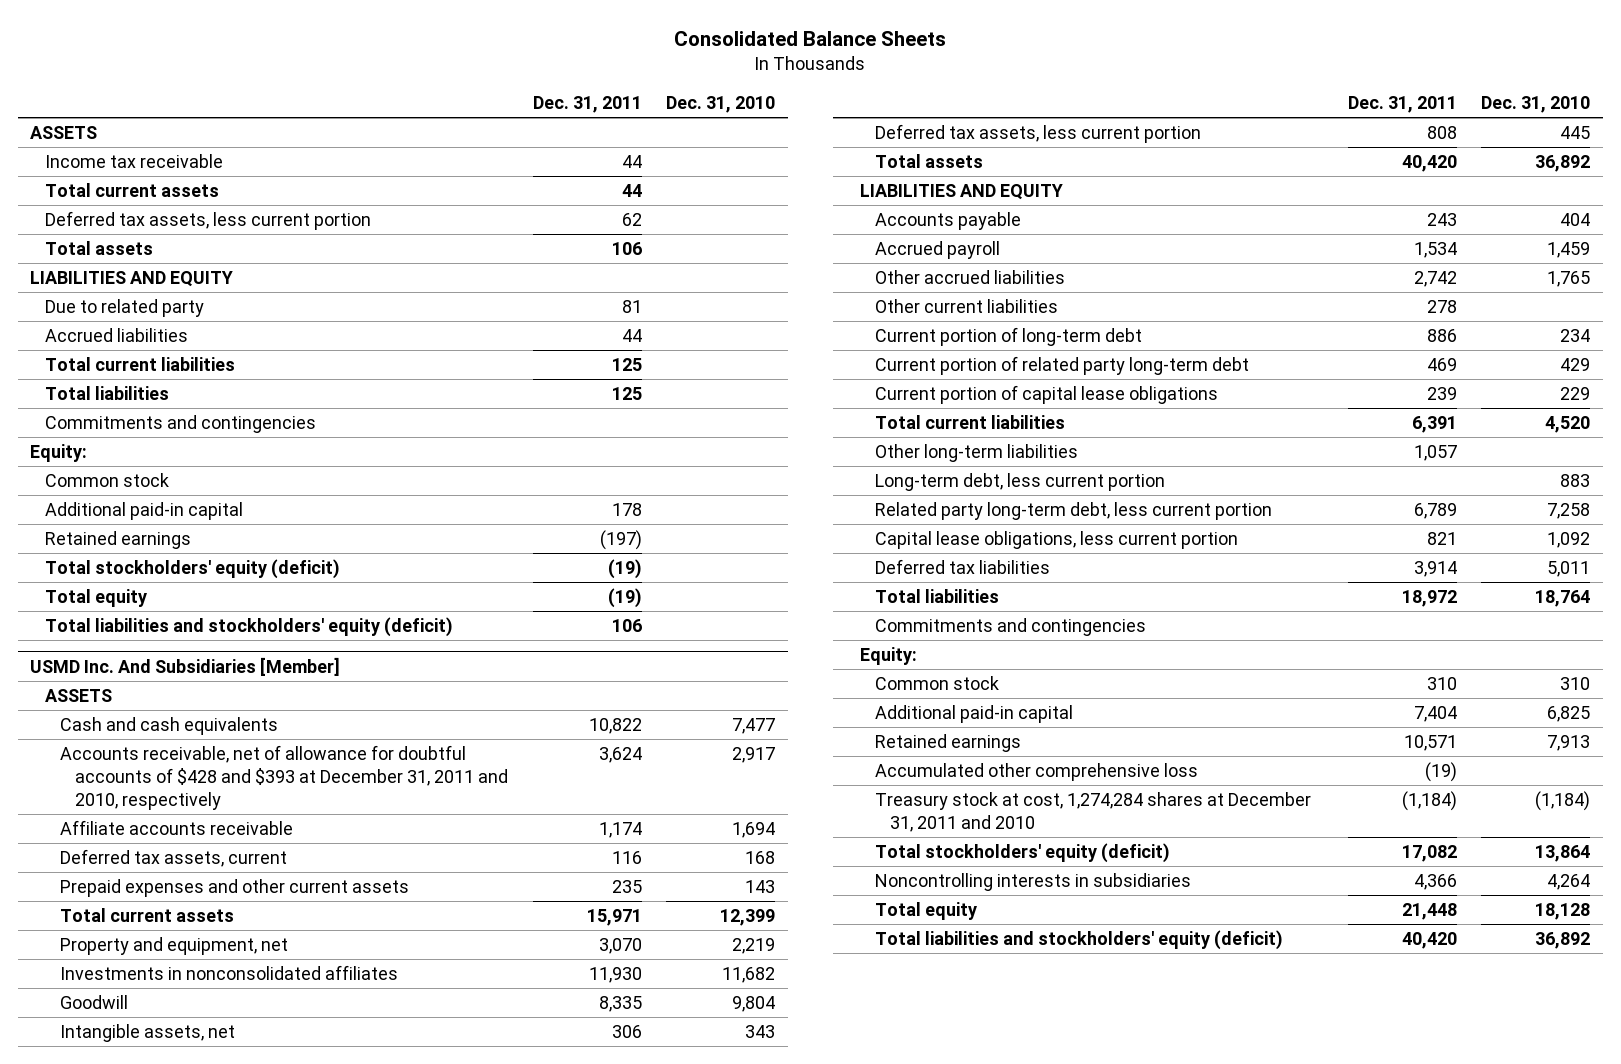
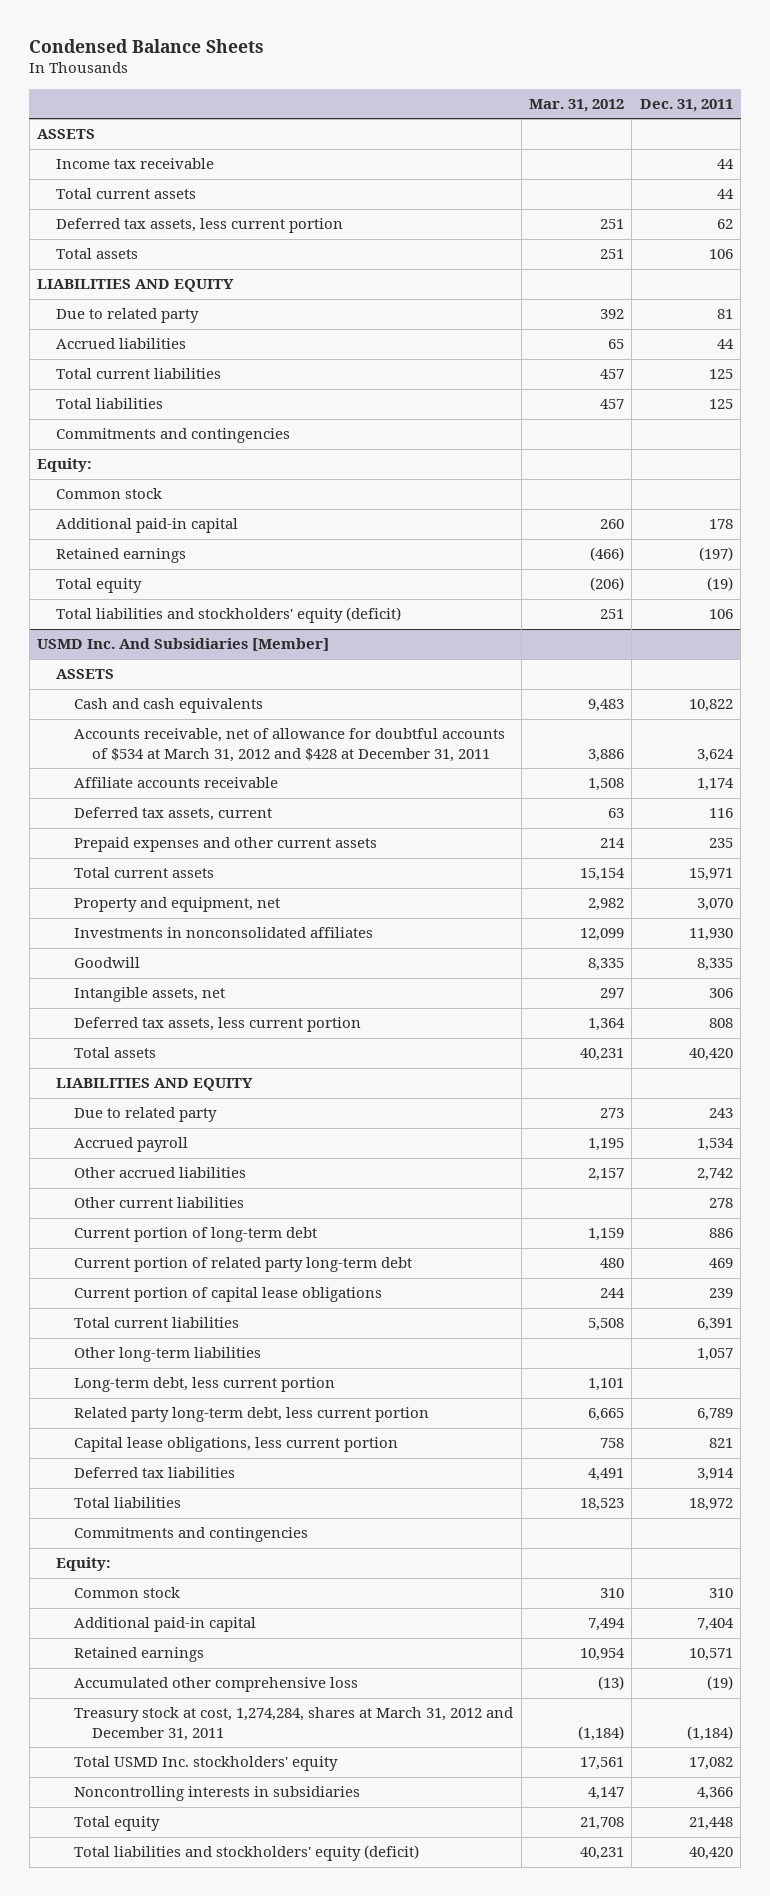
[674,30,947,46] Consolidated Balance Sheets -> [29,39,265,54] Condensed Balance Sheets
[666,96,776,114] Dec. 31, 2010 -> none
none -> [529,98,625,112] Mar. 31, 2012
[45,559,341,580] Total stockholders' equity (deficit) -> none
[60,745,509,811] Accounts receivable, net of allowance for doubtful accounts of $428 and $393 at December 31, 2011 and 2010, respectively -> [74,728,506,762] Accounts receivable, net of allowance for doubtful accounts of $534 at March 31, 2012 and $428 at December 31, 2011
[874,212,1021,231] Accounts payable -> [74,1107,218,1123] Due to related party
[874,792,1311,833] Treasury stock at cost, 1,274,284 shares at December 31, 2011 and 2010 -> [74,1707,514,1741] Treasury stock at cost, 1,274,284, shares at March 31, 2012 and December 31, 2011
[874,843,1170,864] Total stockholders' equity (deficit) -> [74,1756,339,1772] Total USMD Inc. stockholders' equity

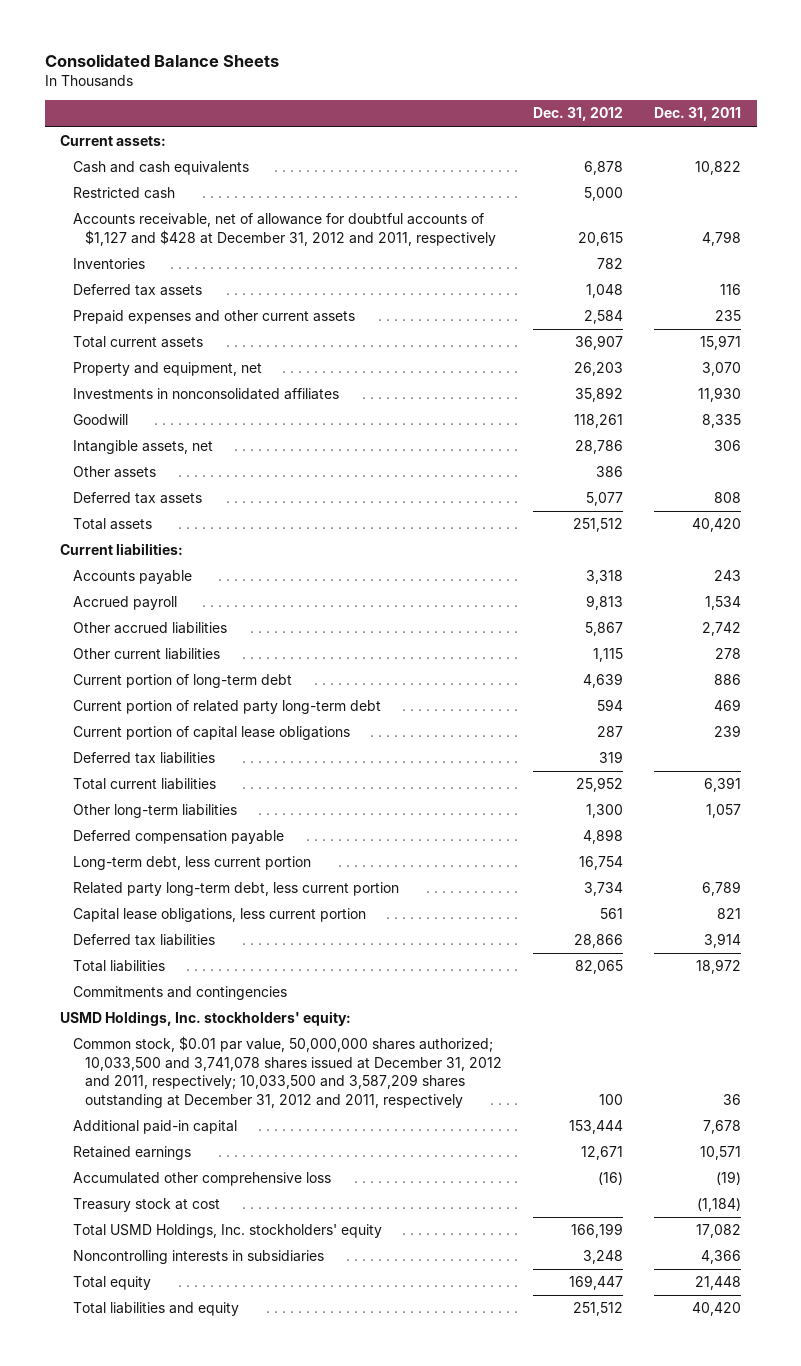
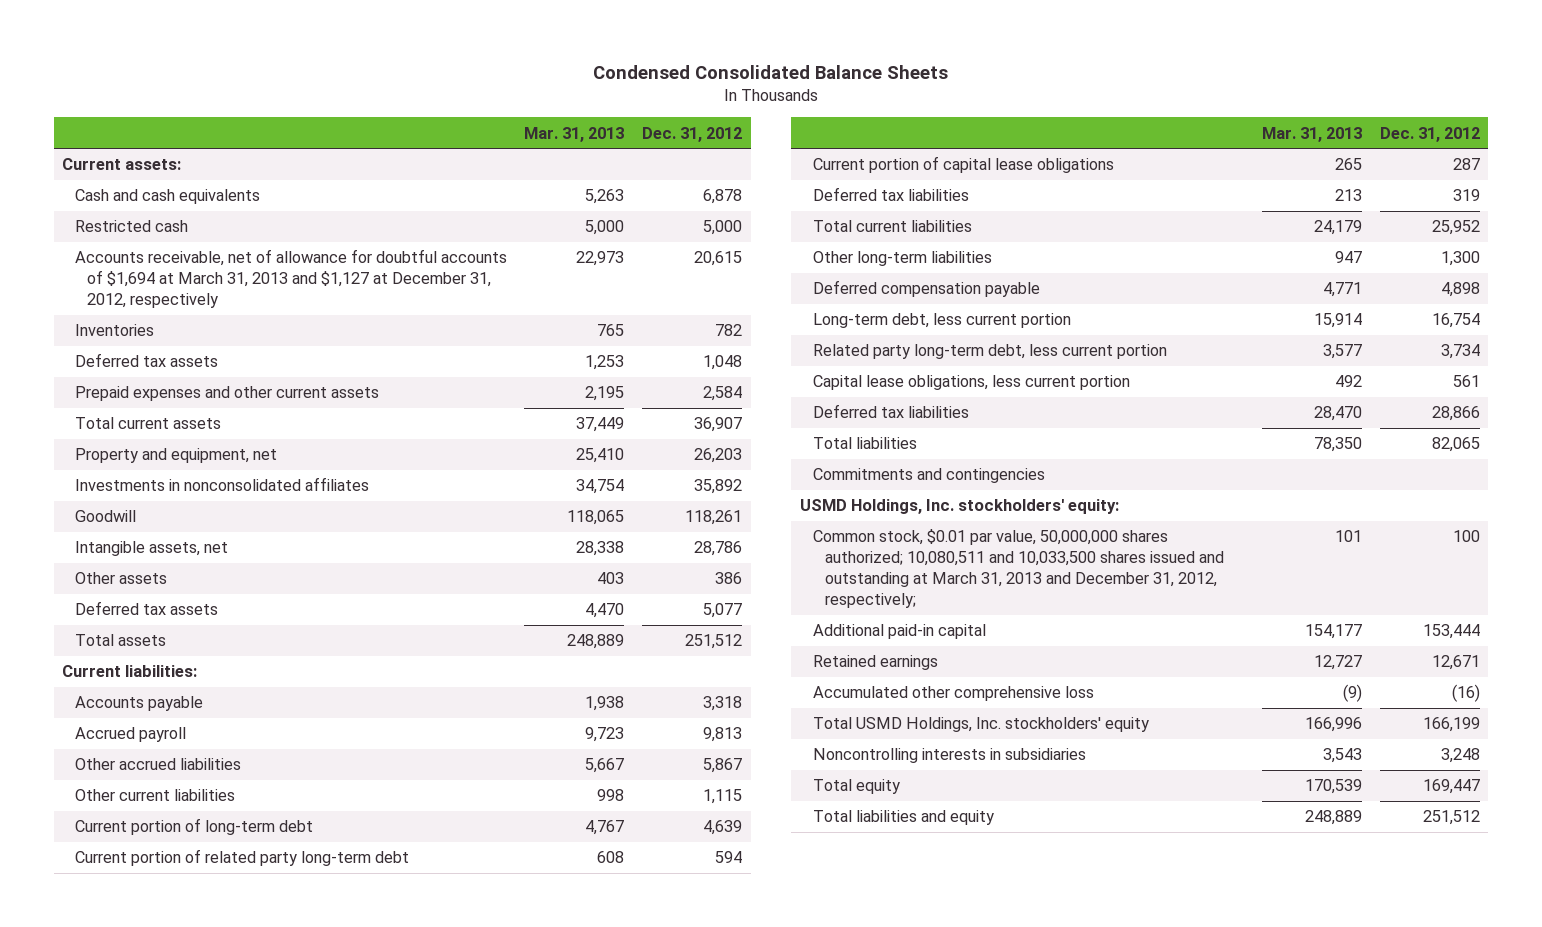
[44,53,279,67] Consolidated Balance Sheets -> [593,64,949,79] Condensed Consolidated Balance Sheets
[654,107,742,122] Dec. 31, 2011 -> none
none -> [524,126,625,142] Mar. 31, 2013
[72,213,496,246] Accounts receivable, net of allowance for doubtful accounts of $1,127 and $428 at December 31, 2012 and 2011, respectively -> [74,249,507,308] Accounts receivable, net of allowance for doubtful accounts of $1,694 at March 31, 2013 and $1,127 at December 31, 2012, respectively
[72,1036,502,1108] Common stock, $0.01 par value, 50,000,000 shares authorized; 10,033,500 and 3,741,078 shares issued at December 31, 2012 and 2011, respectively; 10,033,500 and 3,587,209 shares outstanding at December 31, 2012 and 2011, respectively -> [812,529,1225,608] Common stock, $0.01 par value, 50,000,000 shares authorized; 10,080,511 and 10,033,500 shares issued and outstanding at March 31, 2013 and December 31, 2012, respectively;
[72,1198,220,1213] Treasury stock at cost -> none

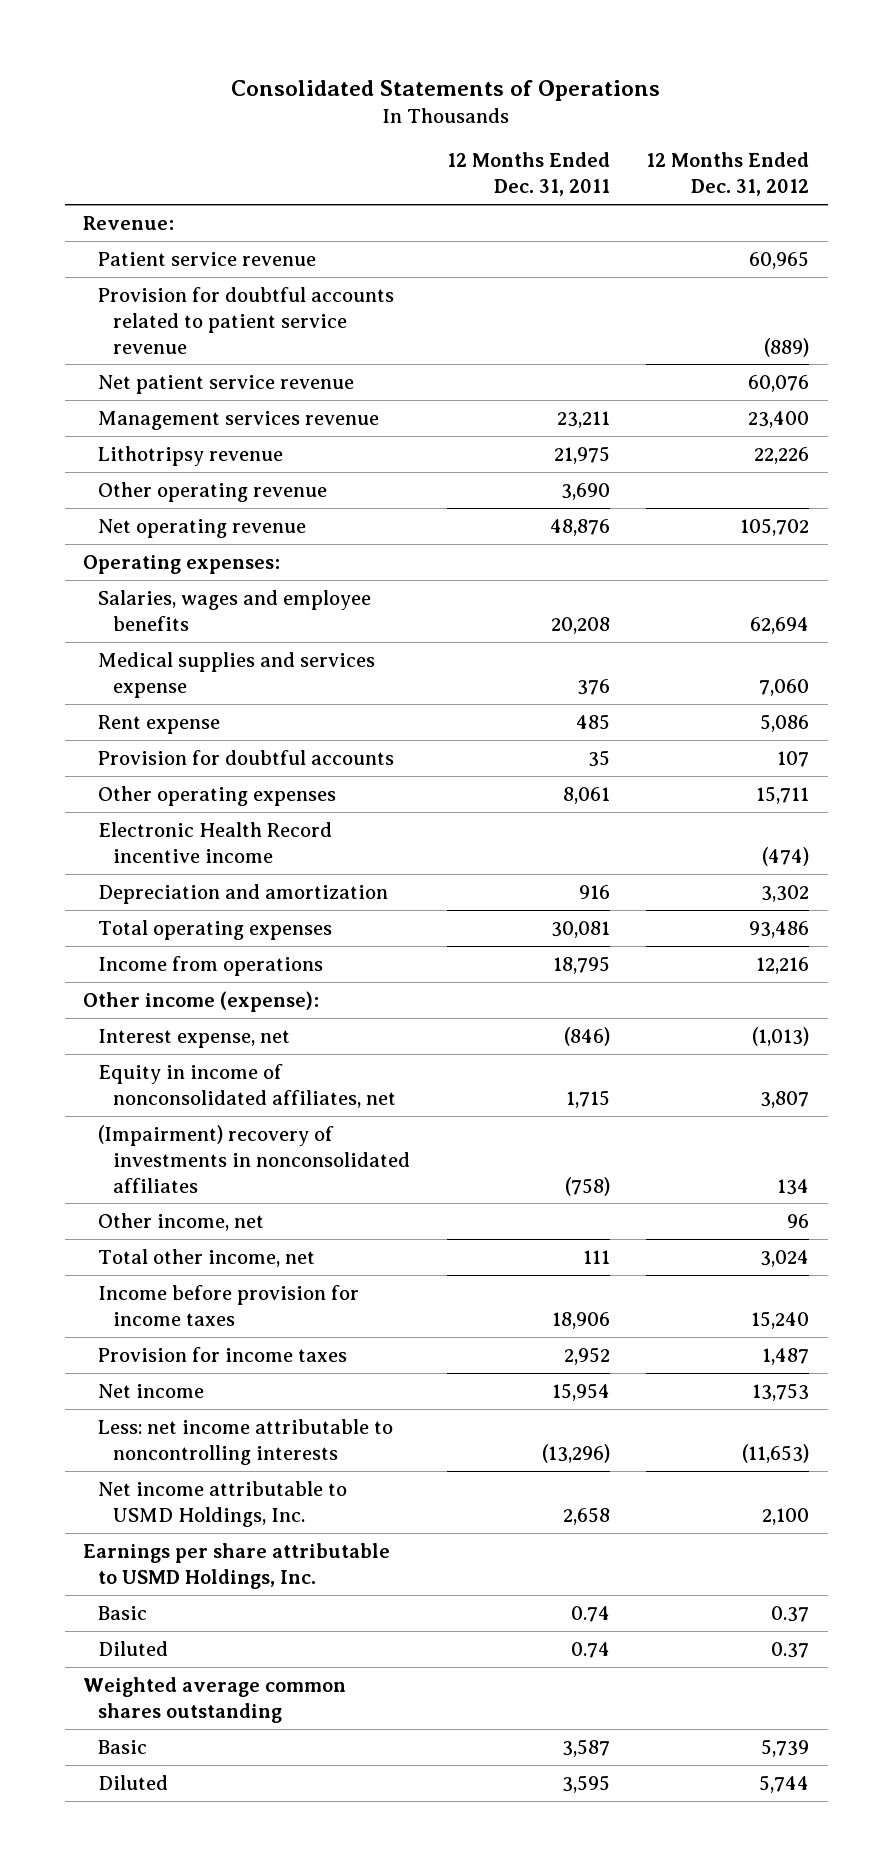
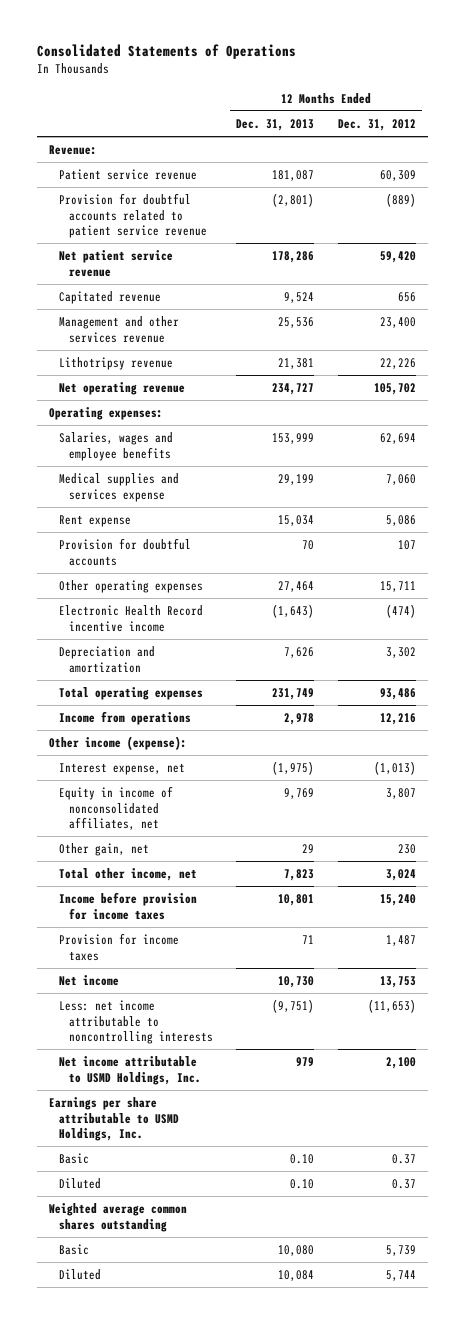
[446,152,610,197] 12 Months Ended Dec. 31, 2011 -> none
none -> [236,118,315,131] Dec. 31, 2013
[749,250,810,269] 60,965 -> [379,170,416,182] 60,309
[748,374,810,392] 60,076 -> [379,251,416,264] 59,420
none -> [58,291,161,305] Capitated revenue
[98,410,380,430] Management services revenue -> [58,316,179,343] Management and other services revenue
[98,481,328,502] Other operating revenue -> none
[98,1124,411,1193] (Impairment) recovery of investments in nonconsolidated affiliates -> none
[98,1212,265,1231] Other income, net -> [58,843,149,857] Other gain, net
[787,1213,810,1228] 96 -> [397,844,416,855] 230

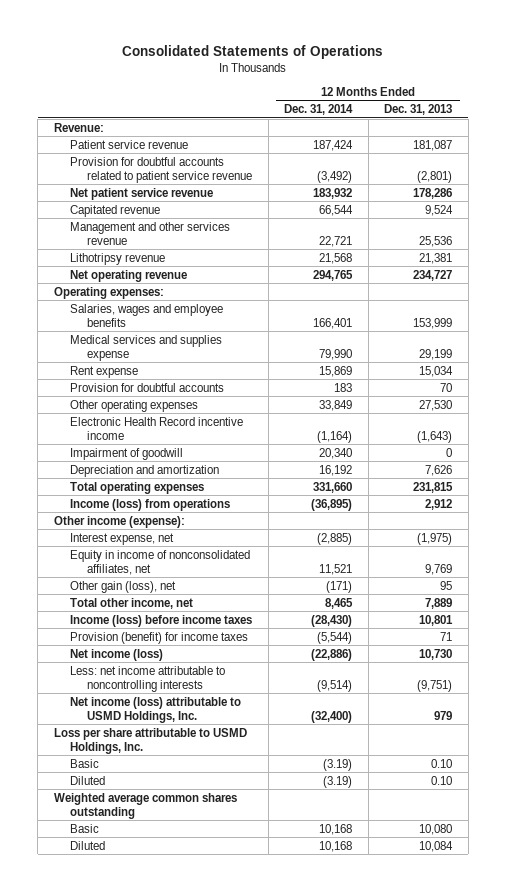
[337,118,416,131] Dec. 31, 2012 -> none
none -> [284,104,354,116] Dec. 31, 2014
[58,473,179,502] Medical supplies and services expense -> [70,334,223,361] Medical services and supplies expense
[278,581,315,593] 27,464 -> [419,399,453,411] 27,530
none -> [70,447,184,460] Impairment of goodwill
[272,688,315,701] 231,749 -> [413,481,454,493] 231,815
[58,711,191,726] Income from operations -> [70,498,231,511] Income (loss) from operations
[284,713,315,726] 2,978 -> [425,498,453,510] 2,912
[58,843,149,857] Other gain, net -> [70,580,177,593] Other gain (loss), net
[302,844,315,854] 29 -> [440,580,453,590] 95
[284,869,315,882] 7,823 -> [425,597,453,609] 7,889
[58,892,197,920] Income before provision for income taxes -> [70,614,253,627] Income (loss) before income taxes
[58,933,179,961] Provision for income taxes -> [70,631,249,644] Provision (benefit) for income taxes
[58,975,119,987] Net income -> [70,648,164,661] Net income (loss)
[58,1056,201,1085] Net income attributable to USMD Holdings, Inc. -> [70,696,242,723] Net income (loss) attributable to USMD Holdings, Inc.
[48,1097,179,1142] Earnings per share attributable to USMD Holdings, Inc. -> [53,727,247,754] Loss per share attributable to USMD Holdings, Inc.

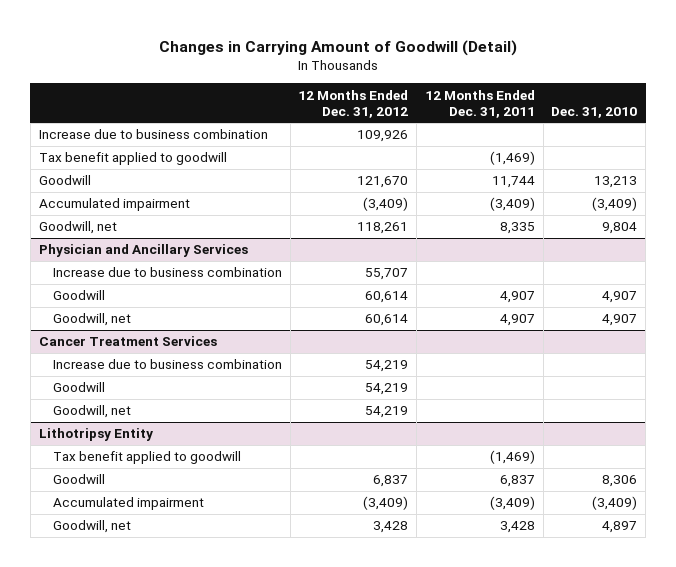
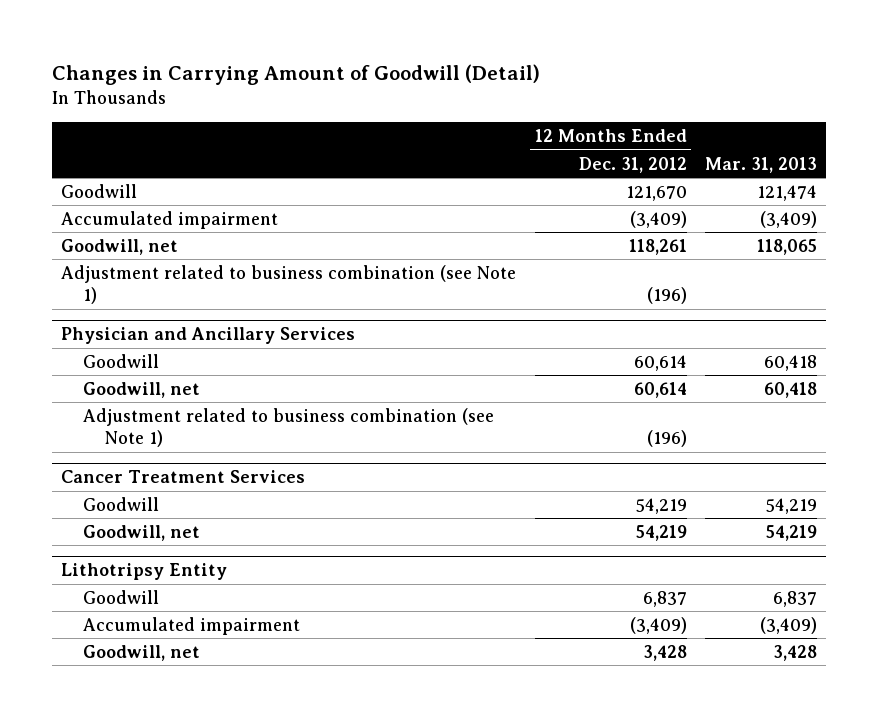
[424,89,535,118] 12 Months Ended Dec. 31, 2011 -> none
[551,106,638,118] Dec. 31, 2010 -> none
none -> [704,156,817,173] Mar. 31, 2013
[38,129,268,140] Increase due to business combination -> none
[38,152,227,166] Tax benefit applied to goodwill -> none
none -> [61,264,517,305] Adjustment related to business combination (see Note 1)
[52,267,282,278] Increase due to business combination -> none
none -> [83,407,495,448] Adjustment related to business combination (see Note 1)
[52,359,282,370] Increase due to business combination -> none
[52,451,241,465] Tax benefit applied to goodwill -> none

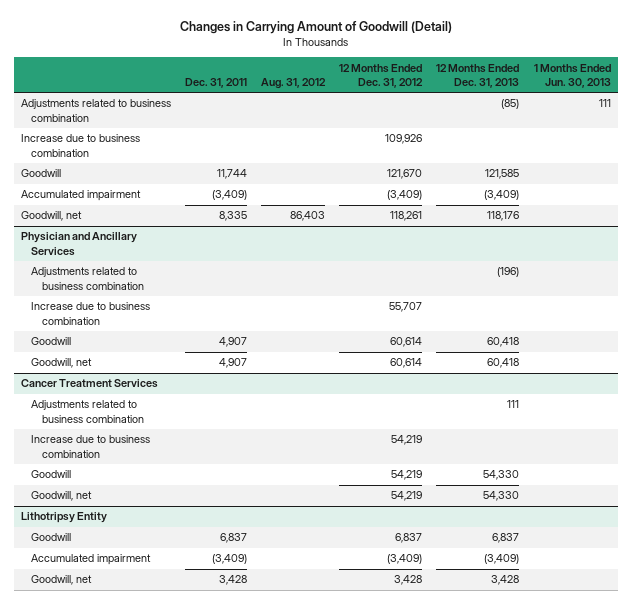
[704,156,817,173] Mar. 31, 2013 -> none
none -> [185,78,248,89] Dec. 31, 2011
none -> [261,78,327,90] Aug. 31, 2012
none -> [436,63,520,89] 12 Months Ended Dec. 31, 2013
none -> [533,63,611,89] 1 Months Ended Jun. 30, 2013
none -> [21,99,172,122] Adjustments related to business combination
none -> [21,134,141,157] Increase due to business combination
[61,264,517,305] Adjustment related to business combination (see Note 1) -> none
none -> [31,267,144,290] Adjustments related to business combination
none -> [31,302,151,325] Increase due to business combination
[83,407,495,448] Adjustment related to business combination (see Note 1) -> none
none -> [31,400,144,423] Adjustments related to business combination
none -> [31,435,151,458] Increase due to business combination

